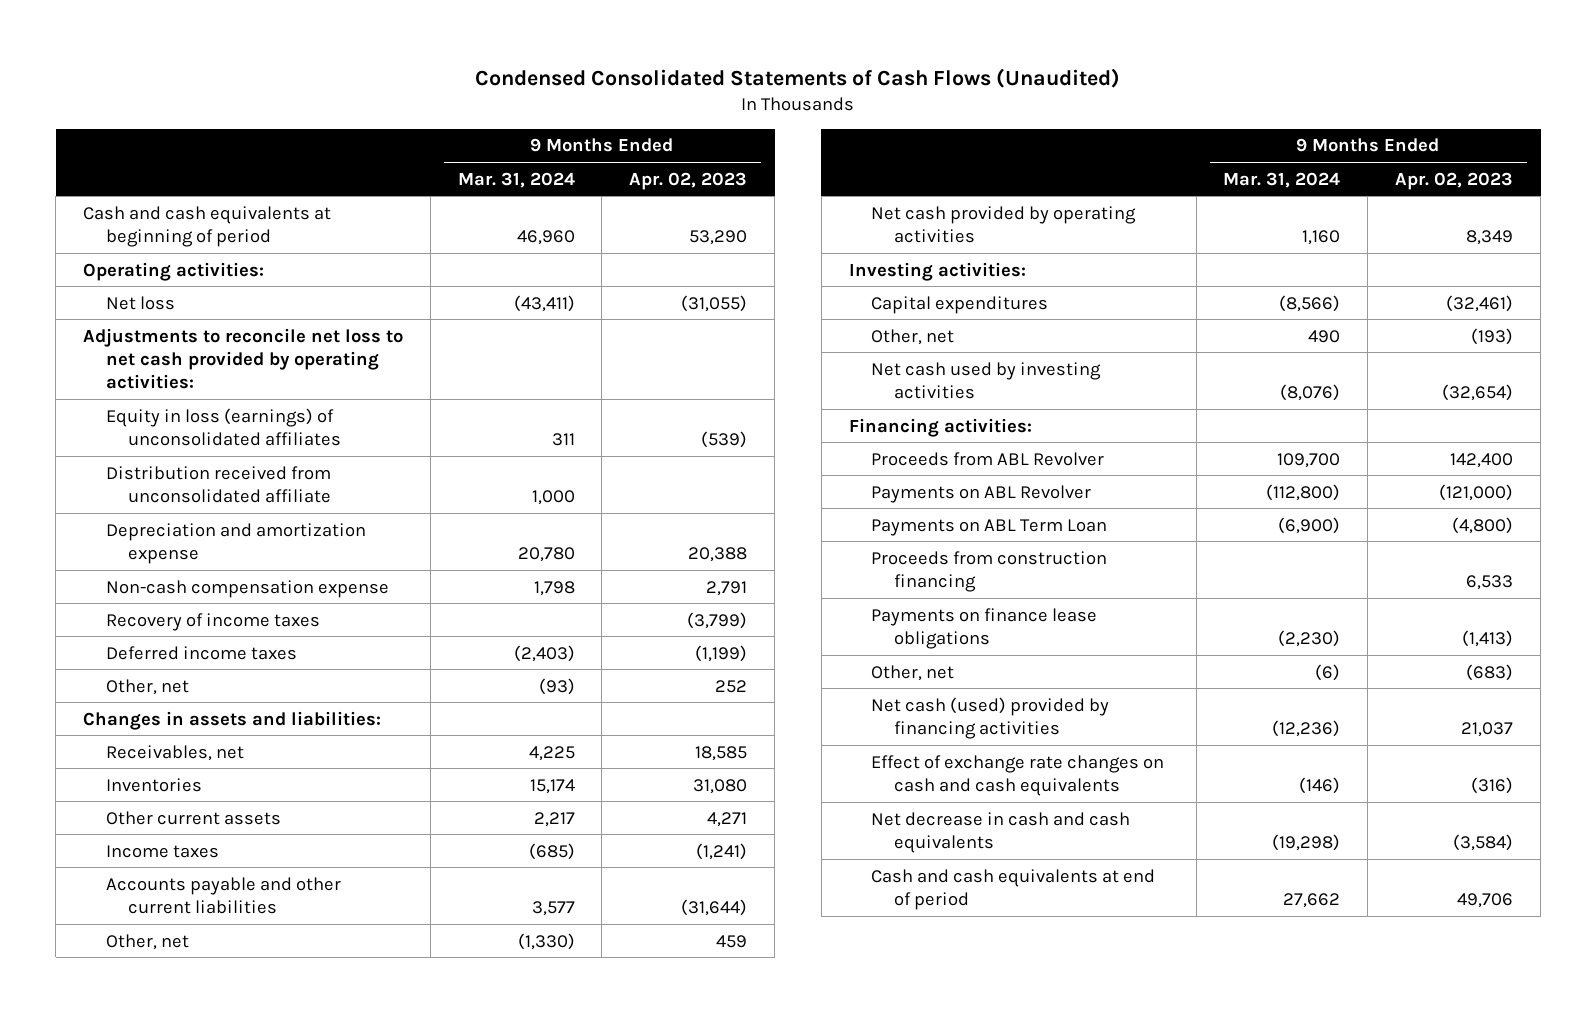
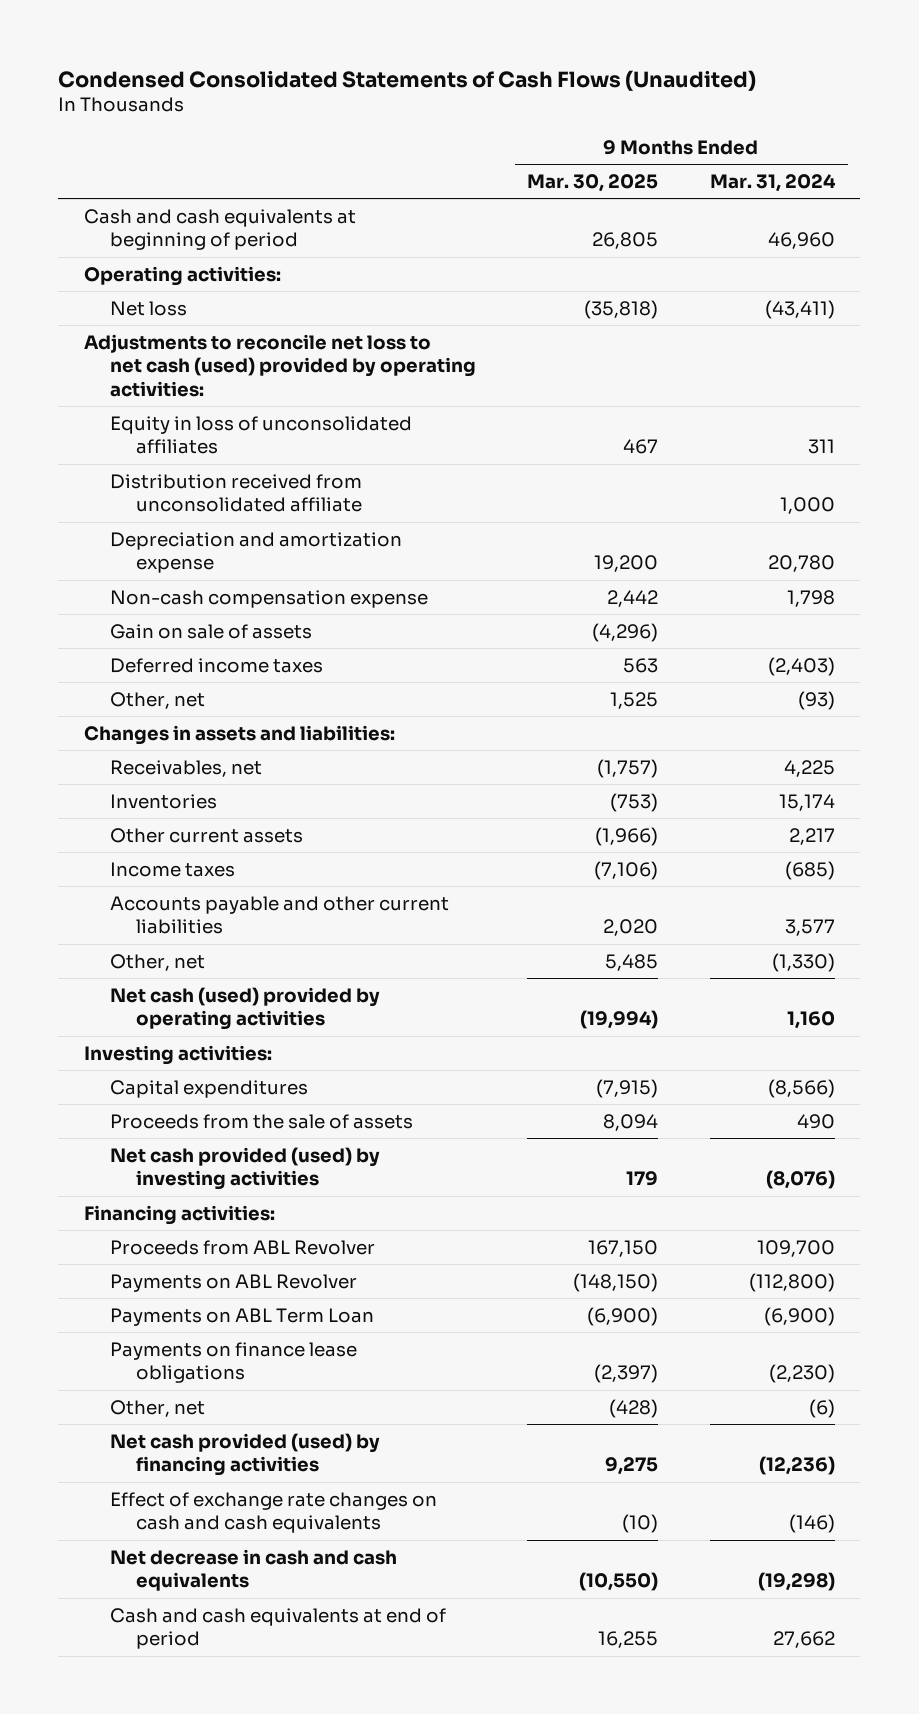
[629,171,748,190] Apr. 02, 2023 -> none
none -> [527,173,659,192] Mar. 30, 2025
[82,327,403,390] Adjustments to reconcile net loss to net cash provided by operating activities: -> [84,333,477,398] Adjustments to reconcile net loss to net cash (used) provided by operating activities:
[105,407,342,446] Equity in loss (earnings) of unconsolidated affiliates -> [110,415,413,455] Equity in loss of unconsolidated affiliates
[105,612,320,631] Recovery of income taxes -> none
none -> [110,623,313,639] Gain on sale of assets
[871,205,1137,243] Net cash provided by operating activities -> [110,986,381,1031] Net cash (used) provided by operating activities
[871,328,955,345] Other, net -> none
none -> [110,1113,414,1129] Proceeds from the sale of assets
[871,361,1102,399] Net cash used by investing activities -> [110,1146,381,1191] Net cash provided (used) by investing activities
[871,550,1108,592] Proceeds from construction financing -> none
[871,696,1110,739] Net cash (used) provided by financing activities -> [110,1432,381,1477] Net cash provided (used) by financing activities

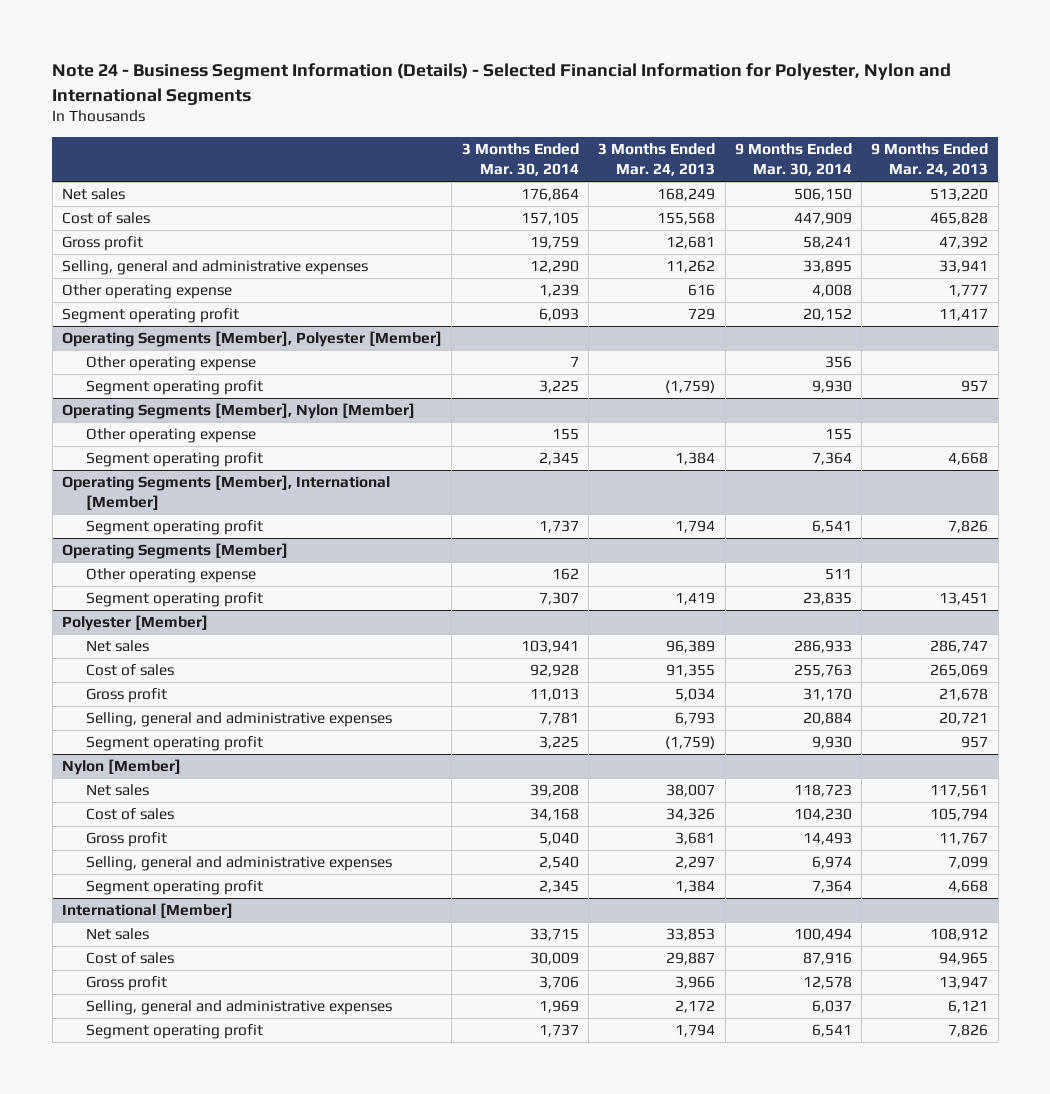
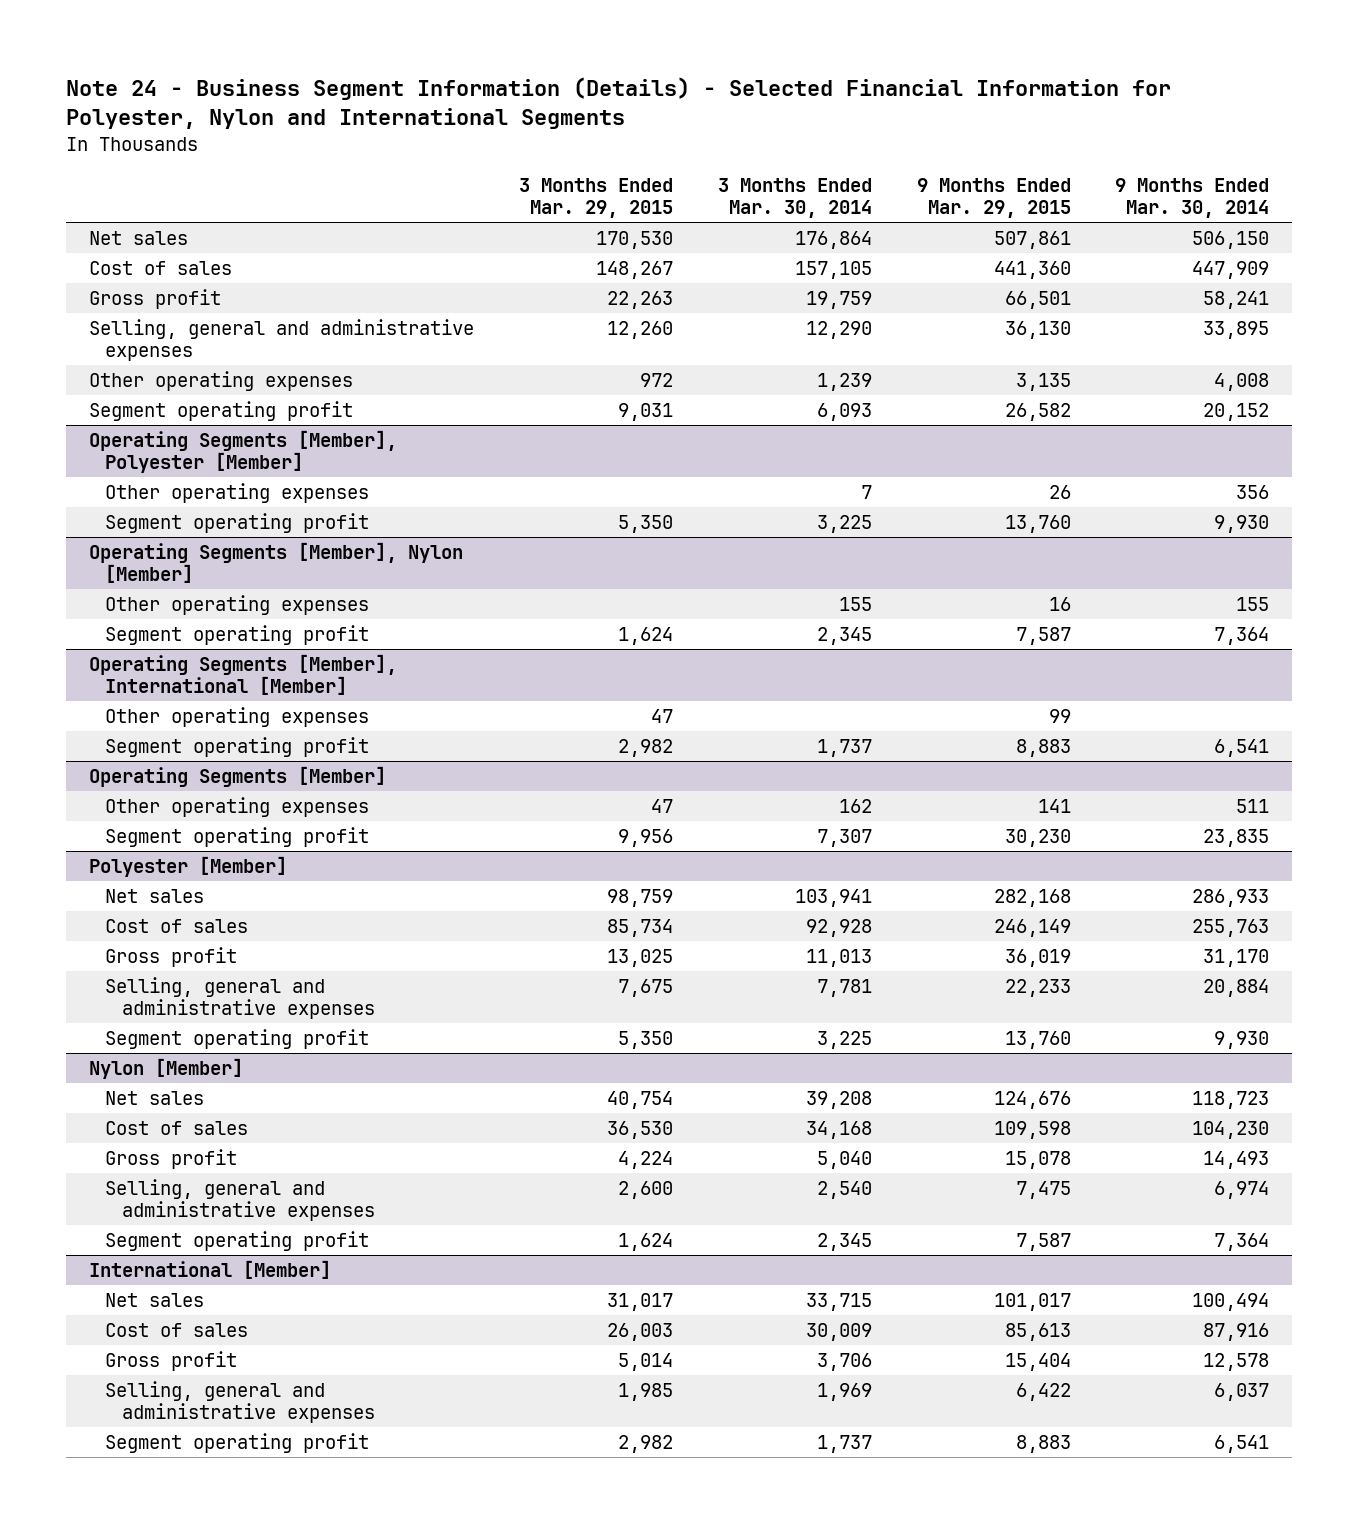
[598,143,716,176] 3 Months Ended Mar. 24, 2013 -> none
[871,143,989,176] 9 Months Ended Mar. 24, 2013 -> none
none -> [518,177,673,219] 3 Months Ended Mar. 29, 2015
none -> [916,177,1071,219] 9 Months Ended Mar. 29, 2015
[62,284,233,300] Other operating expense -> [88,370,353,391] Other operating expenses
[86,356,257,372] Other operating expense -> [105,482,370,503] Other operating expenses
[86,428,257,444] Other operating expense -> [105,594,370,615] Other operating expenses
none -> [105,706,370,727] Other operating expenses
[86,568,257,584] Other operating expense -> [105,796,370,817] Other operating expenses

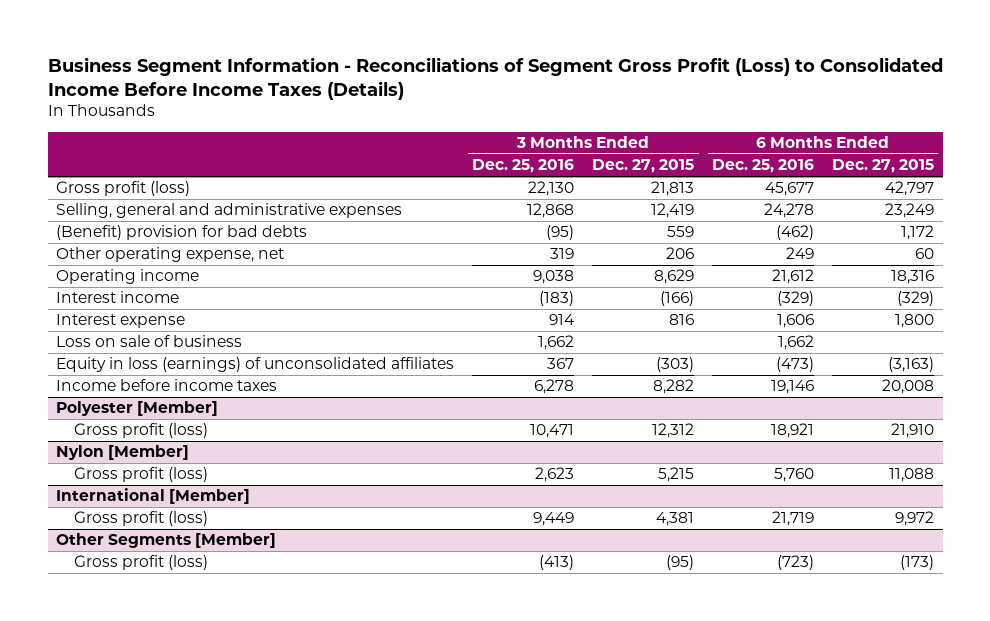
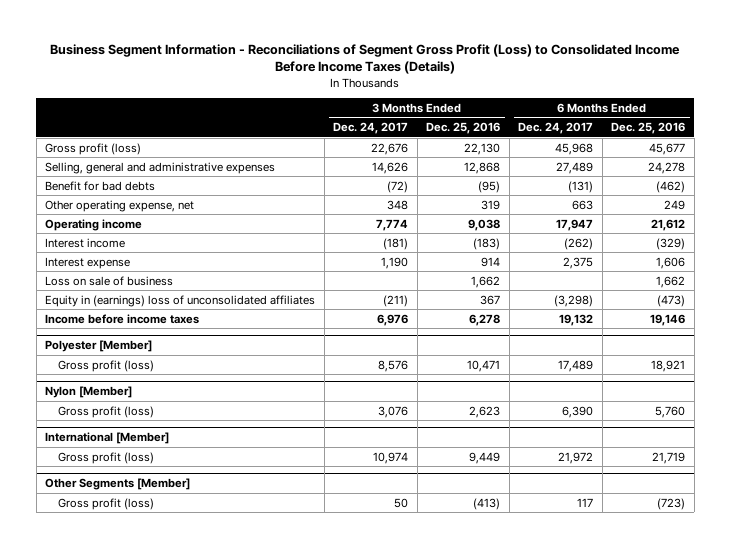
[592,159,695,174] Dec. 27, 2015 -> none
[831,159,934,174] Dec. 27, 2015 -> none
none -> [333,121,409,134] Dec. 24, 2017
none -> [518,121,594,134] Dec. 24, 2017
[56,225,308,241] (Benefit) provision for bad debts -> [45,180,156,191] Benefit for bad debts
[56,357,455,373] Equity in loss (earnings) of unconsolidated affiliates -> [45,294,316,307] Equity in (earnings) loss of unconsolidated affiliates

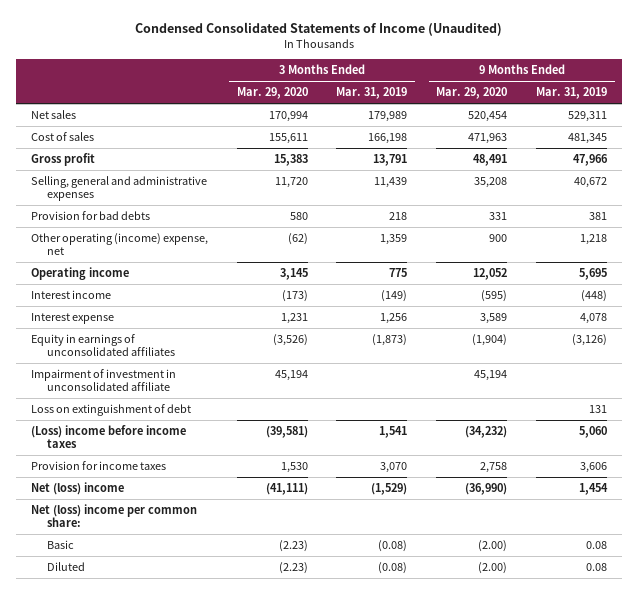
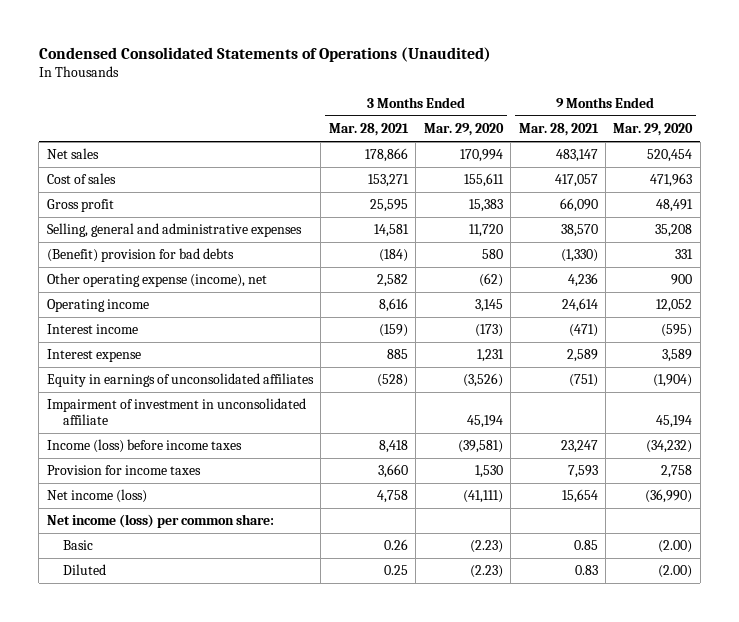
[134,22,502,37] Condensed Consolidated Statements of Income (Unaudited) -> [38,47,491,63] Condensed Consolidated Statements of Operations (Unaudited)
[336,87,408,100] Mar. 31, 2019 -> none
[536,87,608,100] Mar. 31, 2019 -> none
none -> [328,123,409,137] Mar. 28, 2021
none -> [518,123,599,137] Mar. 28, 2021
[30,210,150,220] Provision for bad debts -> [46,248,234,263] (Benefit) provision for bad debts
[30,232,208,256] Other operating (income) expense, net -> [46,273,267,288] Other operating expense (income), net
[30,403,191,416] Loss on extinguishment of debt -> none
[30,424,186,449] (Loss) income before income taxes -> [46,439,242,454] Income (loss) before income taxes
[30,481,124,495] Net (loss) income -> [46,489,147,504] Net income (loss)
[30,503,197,528] Net (loss) income per common share: -> [46,514,274,529] Net income (loss) per common share:

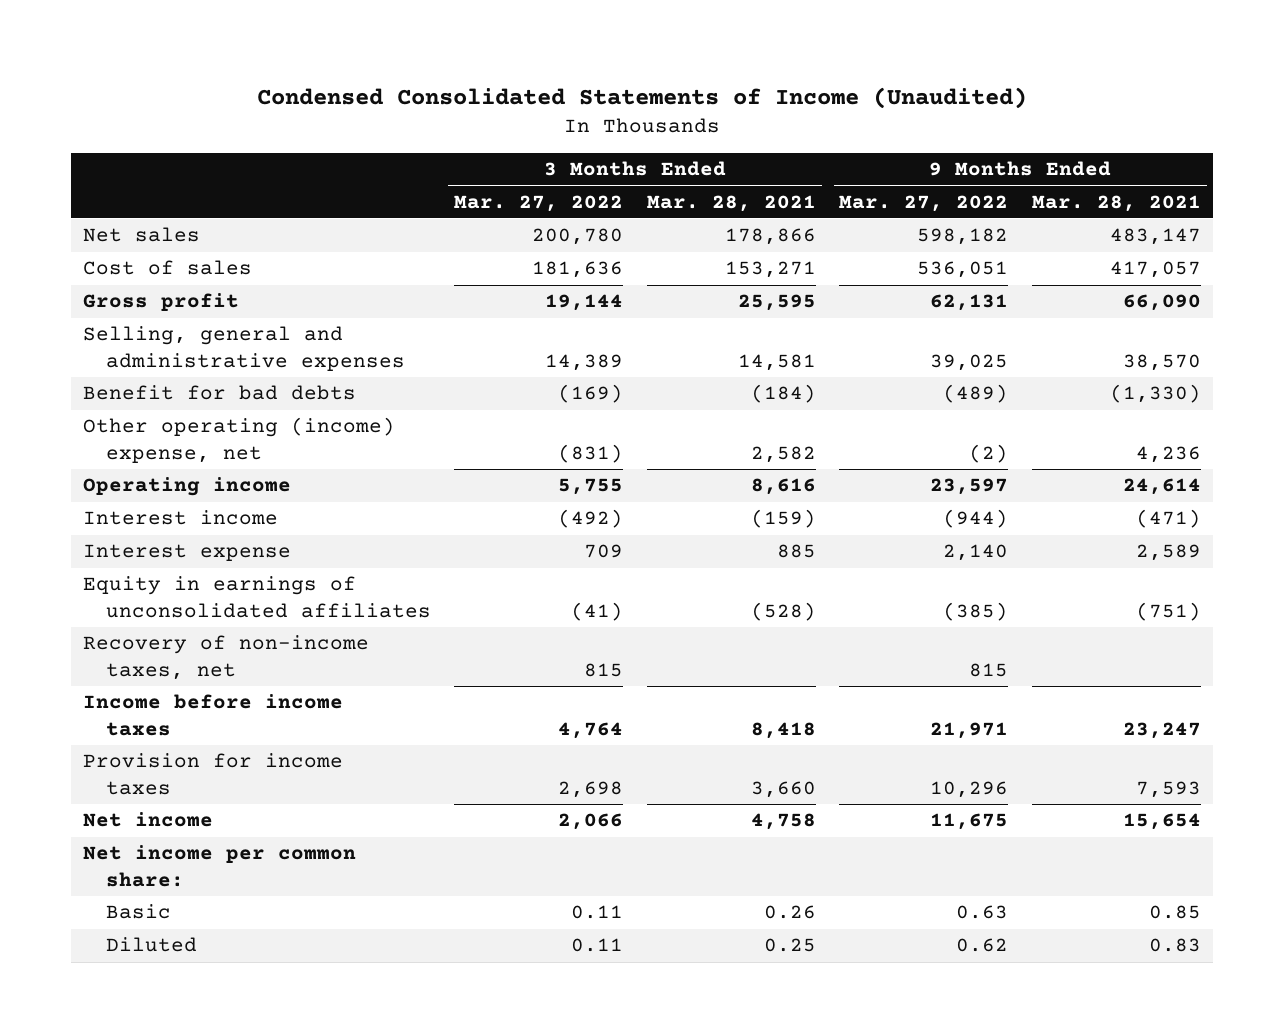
[38,47,491,63] Condensed Consolidated Statements of Operations (Unaudited) -> [257,86,1028,109] Condensed Consolidated Statements of Income (Unaudited)
[423,123,504,137] Mar. 29, 2020 -> none
[613,123,694,137] Mar. 29, 2020 -> none
none -> [454,194,624,212] Mar. 27, 2022
none -> [839,194,1009,212] Mar. 27, 2022
[46,248,234,263] (Benefit) provision for bad debts -> [83,385,357,401] Benefit for bad debts
[46,273,267,288] Other operating expense (income), net -> [83,417,396,463] Other operating (income) expense, net
[46,398,306,425] Impairment of investment in unconsolidated affiliate -> none
none -> [83,635,370,680] Recovery of non-income taxes, net
[46,439,242,454] Income (loss) before income taxes -> [83,694,344,736] Income before income taxes
[46,489,147,504] Net income (loss) -> [83,812,214,828] Net income
[46,514,274,529] Net income (loss) per common share: -> [83,845,357,887] Net income per common share:

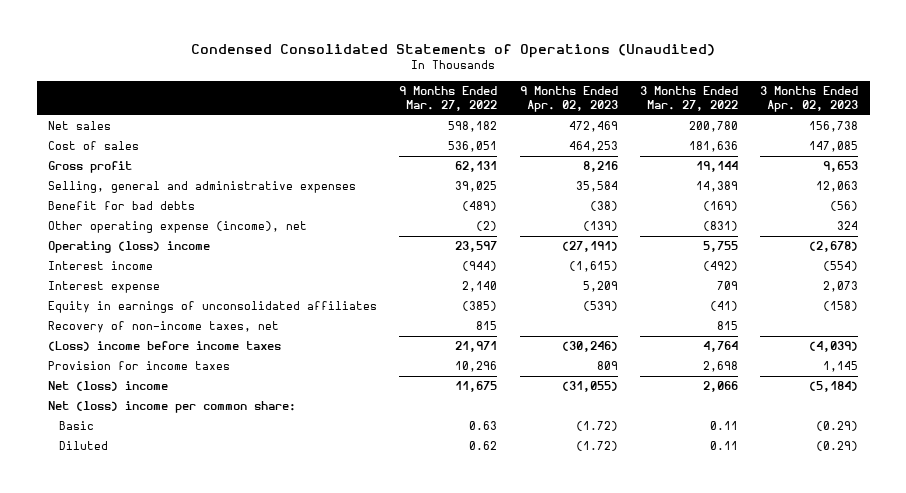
[257,86,1028,109] Condensed Consolidated Statements of Income (Unaudited) -> [191,44,716,59] Condensed Consolidated Statements of Operations (Unaudited)
[646,194,816,212] Mar. 28, 2021 -> none
[1031,194,1201,212] Mar. 28, 2021 -> none
none -> [519,85,618,113] 9 Months Ended Apr. 02, 2023
none -> [760,85,859,113] 3 Months Ended Apr. 02, 2023
[83,417,396,463] Other operating (income) expense, net -> [48,221,308,234] Other operating expense (income), net
[83,477,292,497] Operating income -> [48,241,211,254] Operating (loss) income
[83,694,344,736] Income before income taxes -> [48,341,282,352] (Loss) income before income taxes
[83,812,214,828] Net income -> [48,381,169,392] Net (loss) income
[83,845,357,887] Net income per common share: -> [48,401,297,414] Net (loss) income per common share:

